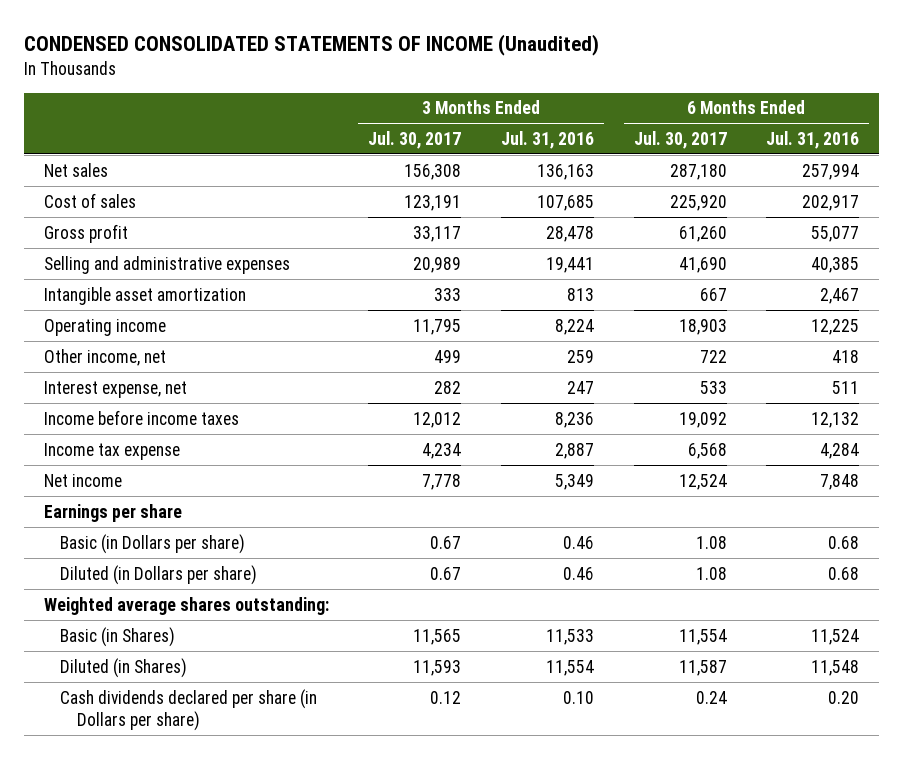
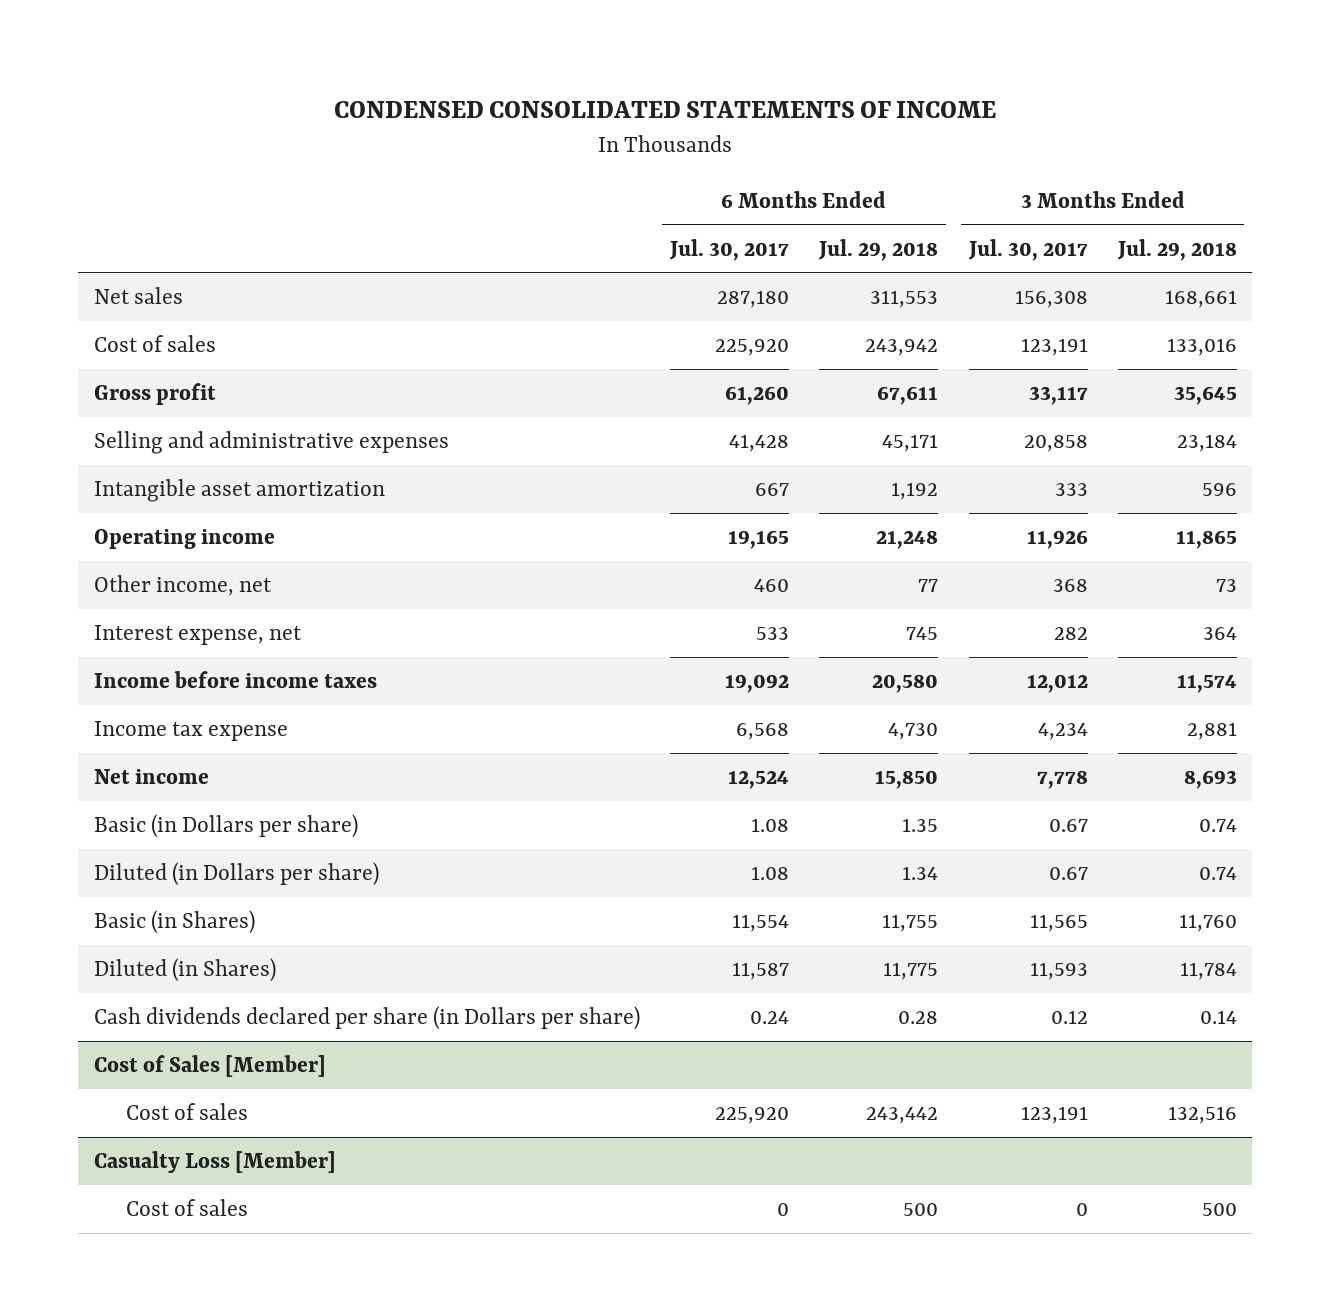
[23,34,599,57] CONDENSED CONSOLIDATED STATEMENTS OF INCOME (Unaudited) -> [334,100,997,118] CONDENSED CONSOLIDATED STATEMENTS OF INCOME
[500,130,594,149] Jul. 31, 2016 -> none
[766,130,860,149] Jul. 31, 2016 -> none
none -> [818,238,939,261] Jul. 29, 2018
none -> [1116,238,1237,261] Jul. 29, 2018
[413,256,462,273] 20,989 -> [1023,435,1088,453] 20,858
[678,256,727,273] 41,690 -> [728,434,789,453] 41,428
[413,318,462,335] 11,795 -> [1026,530,1088,550] 11,926
[678,318,727,335] 18,903 -> [727,530,789,550] 19,165
[434,349,462,363] 499 -> [1052,579,1088,593] 368
[699,349,727,363] 722 -> [753,579,789,593] 460
[43,503,182,522] Earnings per share -> none
[43,596,329,615] Weighted average shares outstanding: -> none
none -> [93,1055,326,1078] Cost of Sales [Member]
none -> [125,1103,248,1121] Cost of sales
none -> [93,1151,336,1174] Casualty Loss [Member]
none -> [125,1199,248,1217] Cost of sales

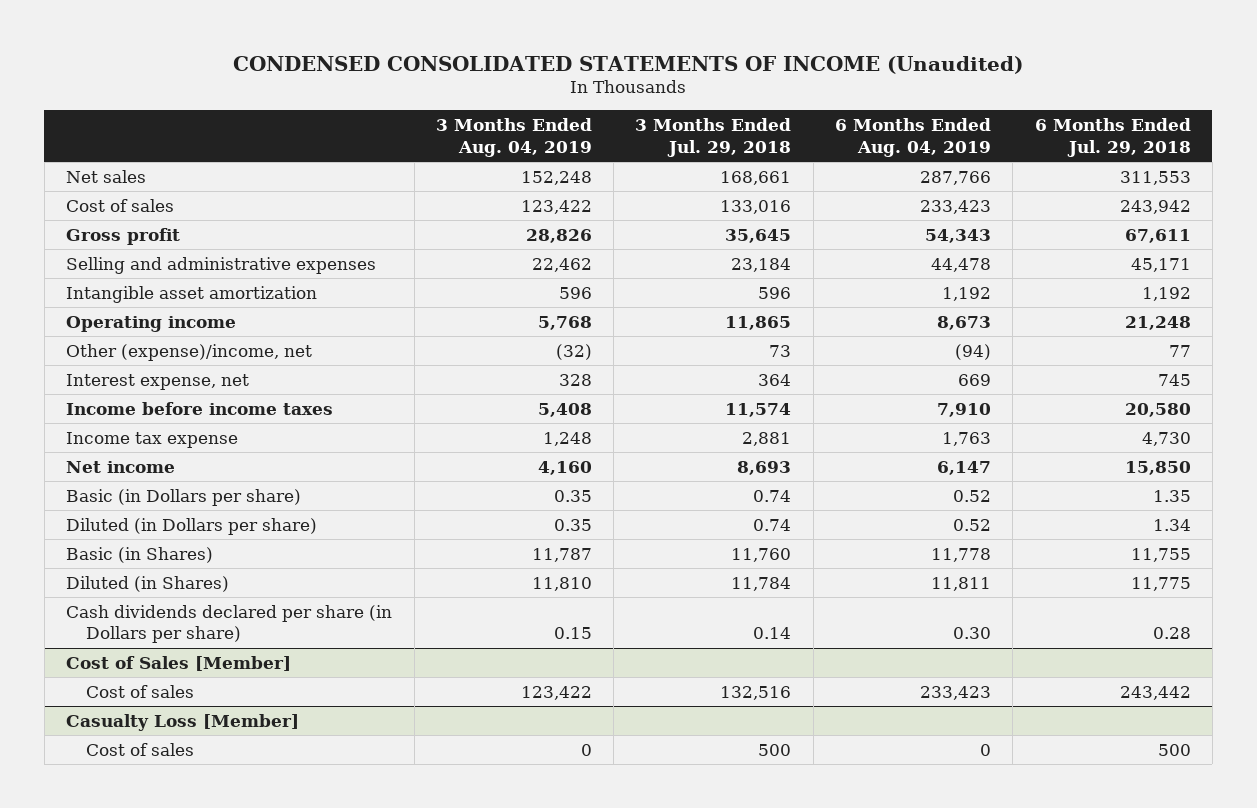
[334,100,997,118] CONDENSED CONSOLIDATED STATEMENTS OF INCOME -> [233,55,1024,74] CONDENSED CONSOLIDATED STATEMENTS OF INCOME (Unaudited)
[668,238,789,261] Jul. 30, 2017 -> none
[967,238,1088,261] Jul. 30, 2017 -> none
none -> [435,118,592,157] 3 Months Ended Aug. 04, 2019
none -> [835,118,992,157] 6 Months Ended Aug. 04, 2019
[93,575,272,597] Other income, net -> [66,343,313,361] Other (expense)/income, net

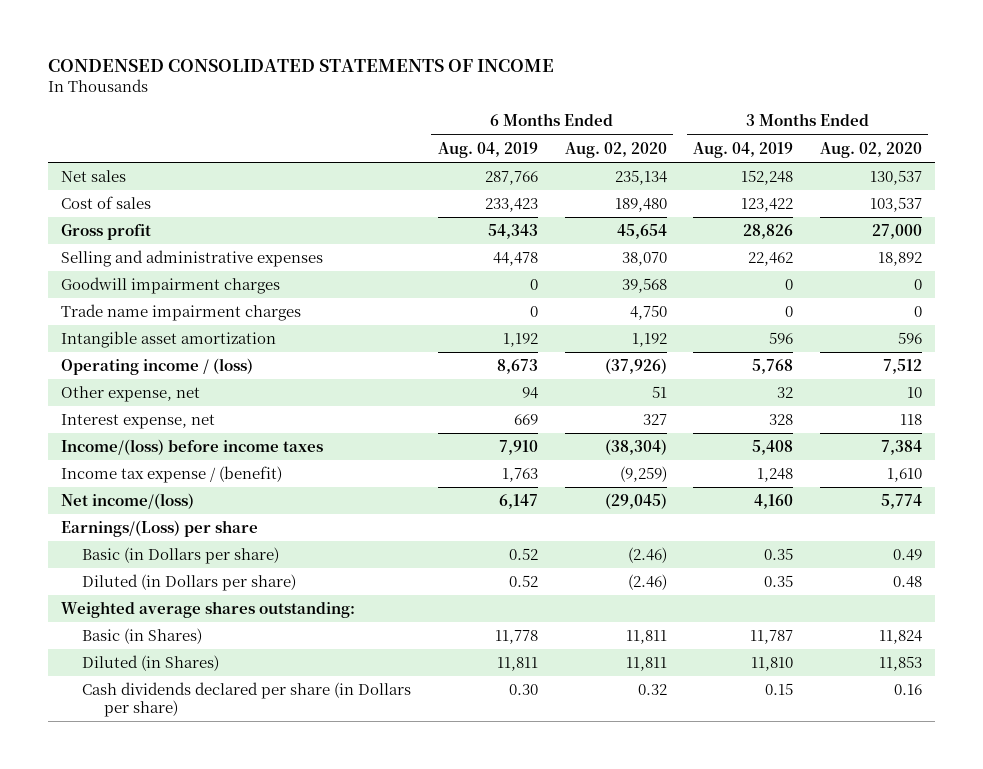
[233,55,1024,74] CONDENSED CONSOLIDATED STATEMENTS OF INCOME (Unaudited) -> [47,58,554,72] CONDENSED CONSOLIDATED STATEMENTS OF INCOME
[635,118,792,157] 3 Months Ended Jul. 29, 2018 -> none
[1034,118,1191,157] 6 Months Ended Jul. 29, 2018 -> none
none -> [564,141,667,158] Aug. 02, 2020
none -> [819,141,922,158] Aug. 02, 2020
none -> [61,277,281,295] Goodwill impairment charges
none -> [61,304,302,322] Trade name impairment charges
[66,315,237,332] Operating income -> [61,358,254,376] Operating income / (loss)
[66,343,313,361] Other (expense)/income, net -> [61,386,201,403] Other expense, net
[555,343,592,360] (32) -> [777,387,794,399] 32
[955,343,992,360] (94) -> [522,387,539,400] 94
[66,401,334,415] Income before income taxes -> [61,439,324,456] Income/(loss) before income taxes
[66,431,239,448] Income tax expense -> [61,466,283,484] Income tax expense / (benefit)
[66,460,176,473] Net income -> [61,493,195,510] Net income/(loss)
none -> [61,520,259,538] Earnings/(Loss) per share
none -> [61,601,356,619] Weighted average shares outstanding:
[66,655,292,671] Cost of Sales [Member] -> none
[86,684,195,698] Cost of sales -> none
[66,713,300,731] Casualty Loss [Member] -> none
[86,742,195,756] Cost of sales -> none

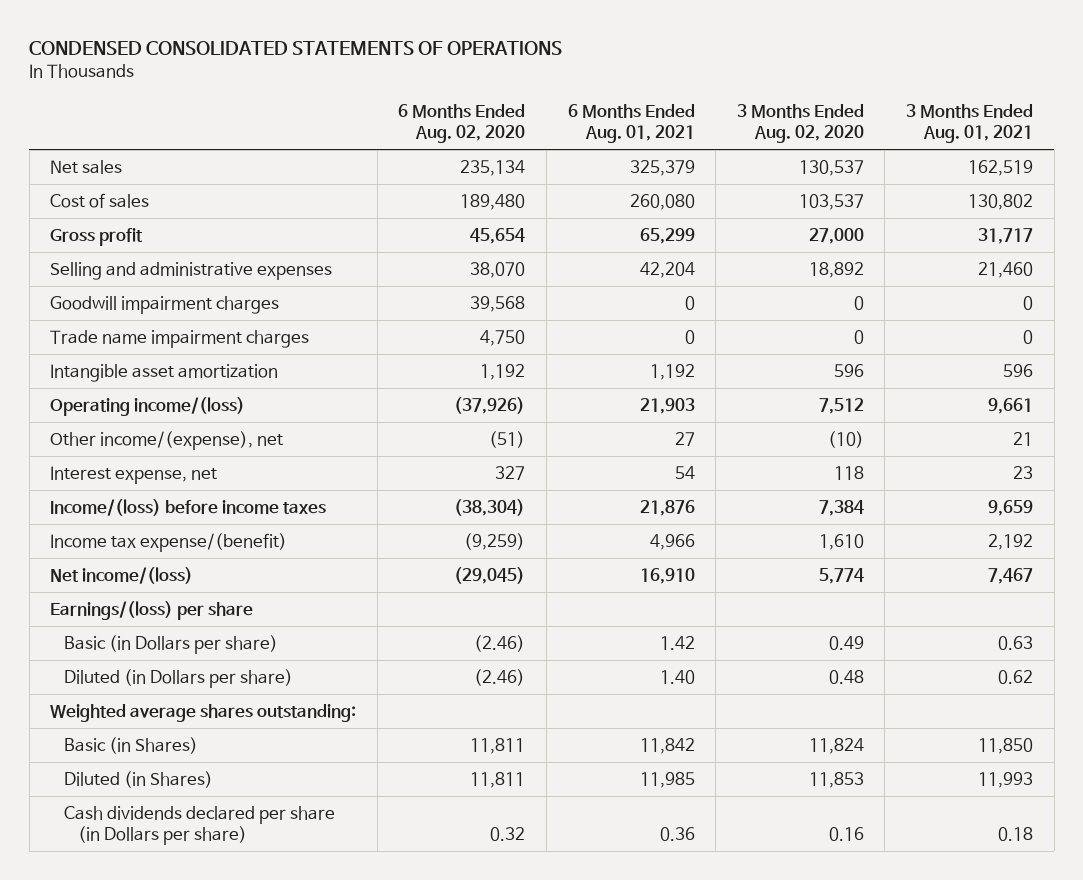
[47,58,554,72] CONDENSED CONSOLIDATED STATEMENTS OF INCOME -> [29,40,563,55] CONDENSED CONSOLIDATED STATEMENTS OF OPERATIONS
[438,141,539,158] Aug. 04, 2019 -> none
[693,141,794,158] Aug. 04, 2019 -> none
none -> [567,104,695,144] 6 Months Ended Aug. 01, 2021
none -> [906,104,1034,144] 3 Months Ended Aug. 01, 2021
[61,358,254,376] Operating income / (loss) -> [50,397,246,417] Operating income/(loss)
[61,386,201,403] Other expense, net -> [50,431,284,451] Other income/(expense), net
[651,386,667,399] 51 -> [489,431,526,449] (51)
[906,387,922,399] 10 -> [827,431,864,449] (10)
[61,466,283,484] Income tax expense / (benefit) -> [50,533,288,553] Income tax expense/(benefit)
[61,520,259,538] Earnings/(Loss) per share -> [50,601,254,621] Earnings/(loss) per share

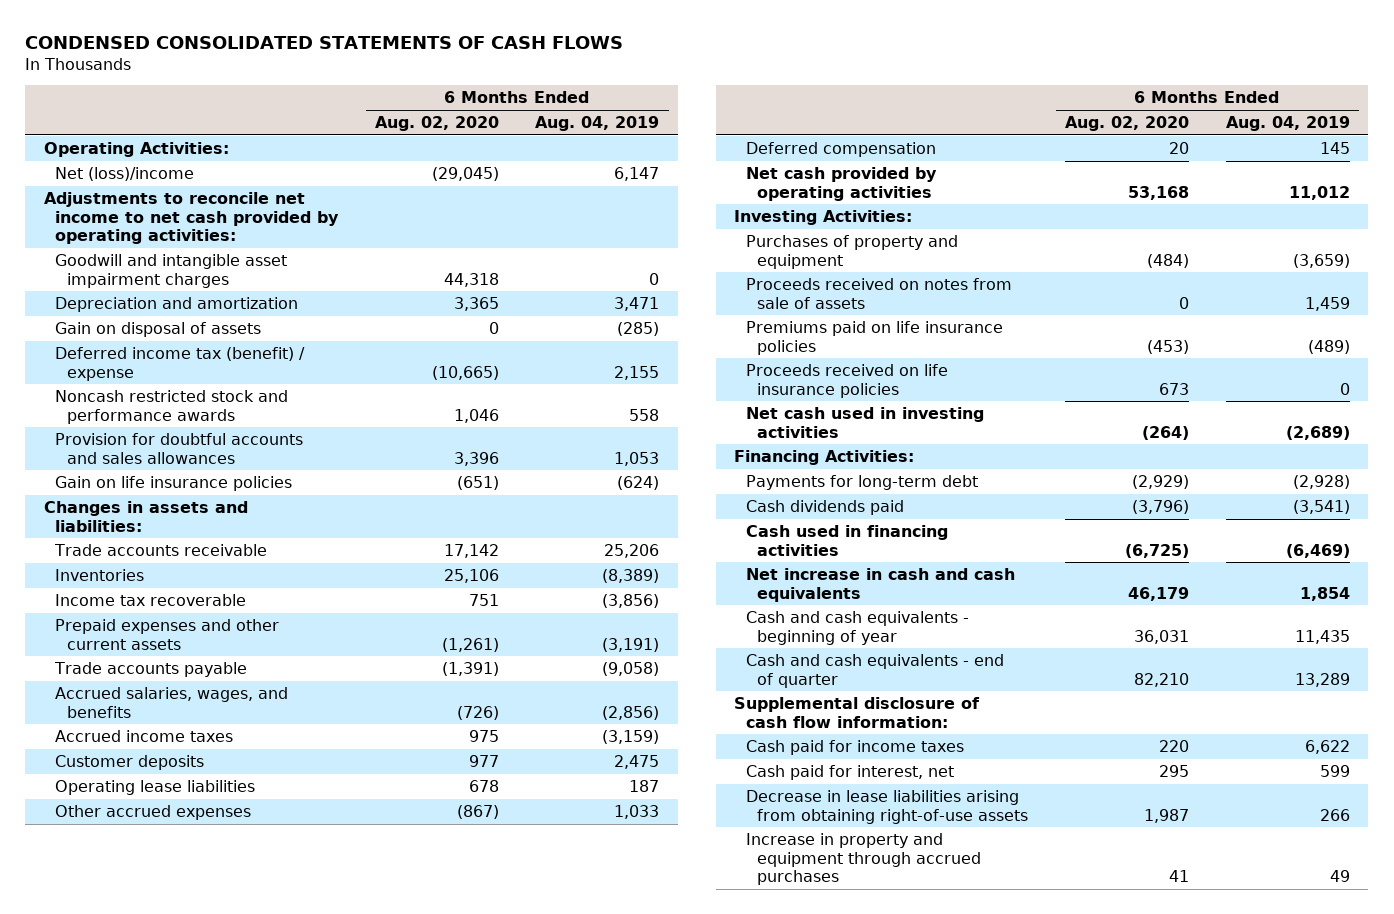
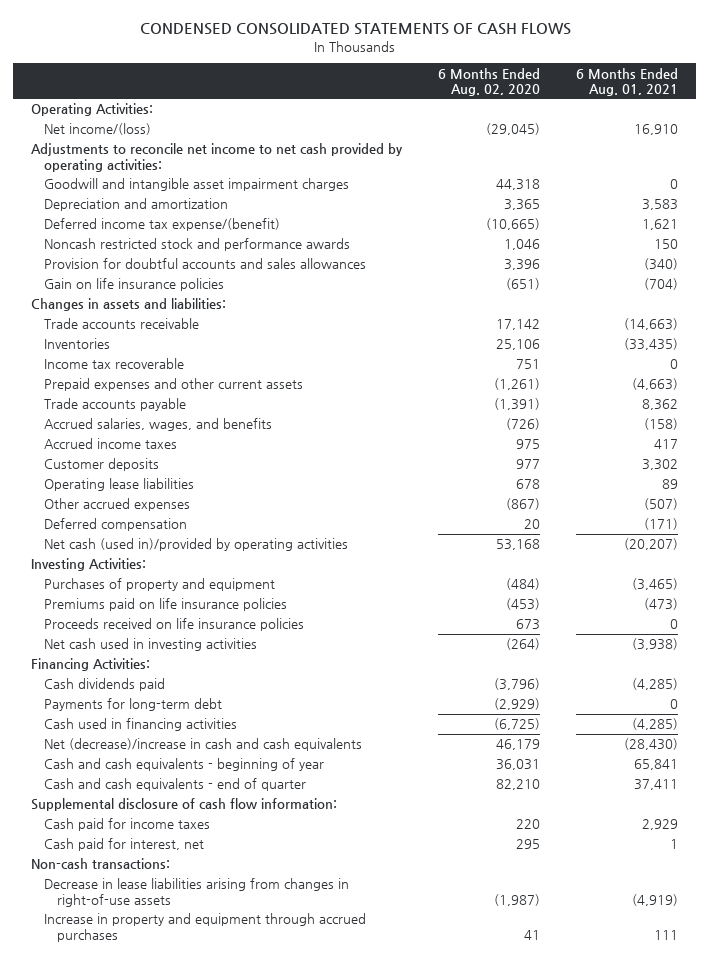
[535,116,660,132] Aug. 04, 2019 -> none
none -> [576,67,679,97] 6 Months Ended Aug. 01, 2021
[55,167,195,182] Net (loss)/income -> [44,123,152,136] Net income/(loss)
[55,322,262,338] Gain on disposal of assets -> none
[55,347,306,381] Deferred income tax (benefit) / expense -> [44,218,281,232] Deferred income tax expense/(benefit)
[745,167,937,201] Net cash provided by operating activities -> [44,538,349,552] Net cash (used in)/provided by operating activities
[745,278,1012,309] Proceeds received on notes from sale of assets -> none
[745,475,978,491] Payments for long-term debt -> [44,698,223,712] Payments for long-term debt
[745,568,1015,602] Net increase in cash and cash equivalents -> [44,738,363,752] Net (decrease)/increase in cash and cash equivalents
none -> [31,858,171,870] Non-cash transactions:
[745,790,1028,824] Decrease in lease liabilities arising from obtaining right-of-use assets -> [44,878,350,907] Decrease in lease liabilities arising from changes in right-of-use assets
[1144,808,1190,823] 1,987 -> [494,893,541,906] (1,987)

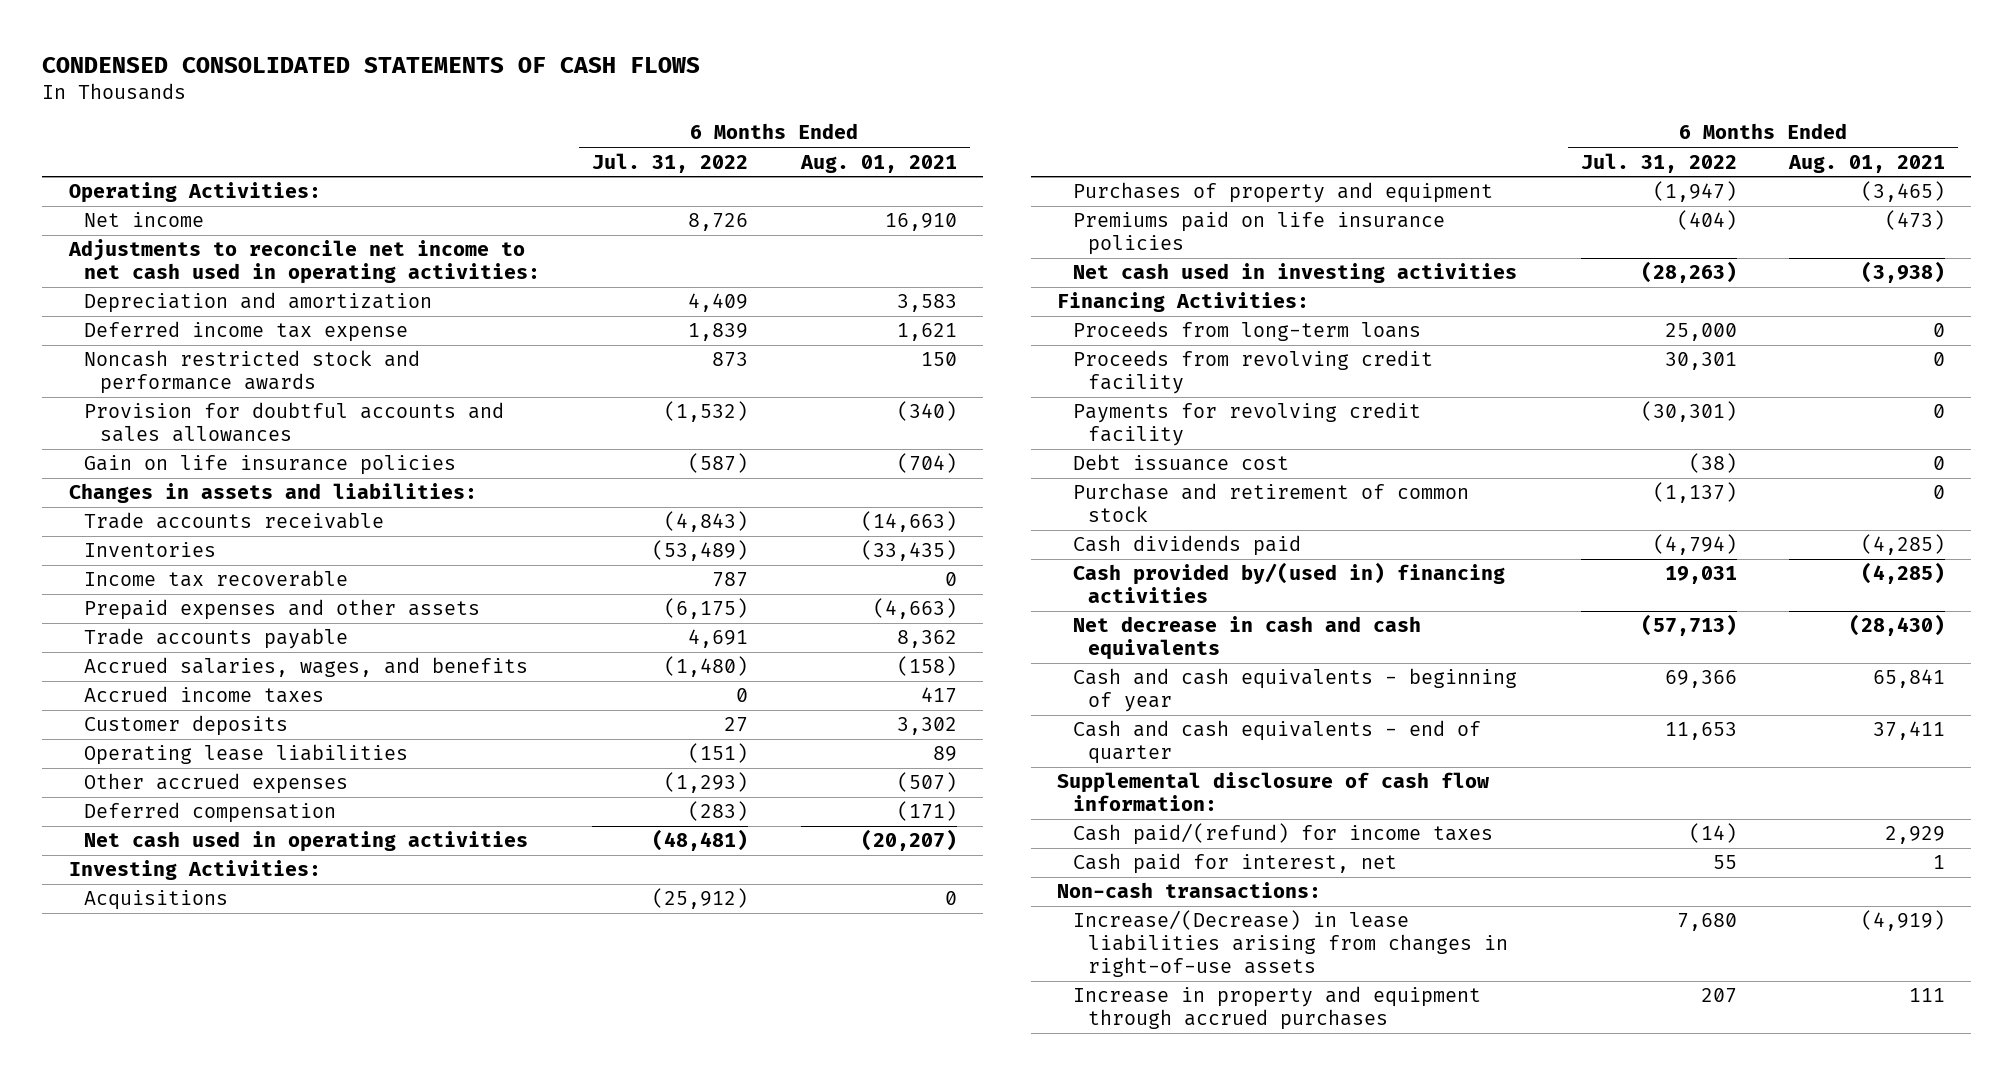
[438,67,541,97] 6 Months Ended Aug. 02, 2020 -> none
none -> [592,152,749,173] Jul. 31, 2022
[44,178,350,192] Goodwill and intangible asset impairment charges -> none
[44,123,152,136] Net income/(loss) -> [84,212,205,228] Net income
[31,143,404,172] Adjustments to reconcile net income to net cash provided by operating activities: -> [67,239,541,285] Adjustments to reconcile net income to net cash used in operating activities:
[44,218,281,232] Deferred income tax expense/(benefit) -> [84,321,409,343] Deferred income tax expense
[44,378,304,392] Prepaid expenses and other current assets -> [84,599,481,621] Prepaid expenses and other assets
[44,538,349,552] Net cash (used in)/provided by operating activities -> [84,831,529,853] Net cash used in operating activities
none -> [84,890,229,911] Acquisitions
[44,618,305,632] Proceeds received on life insurance policies -> none
none -> [1072,321,1421,342] Proceeds from long-term loans
none -> [1072,350,1433,395] Proceeds from revolving credit facility
none -> [1072,402,1421,447] Payments for revolving credit facility
none -> [1072,454,1289,472] Debt issuance cost
none -> [1072,483,1469,523] Purchase and retirement of common stock
[44,698,223,712] Payments for long-term debt -> none
[44,718,238,732] Cash used in financing activities -> [1072,562,1505,604] Cash provided by/(used in) financing activities
[44,738,363,752] Net (decrease)/increase in cash and cash equivalents -> [1072,616,1421,661] Net decrease in cash and cash equivalents
[44,818,211,832] Cash paid for income taxes -> [1072,823,1493,846] Cash paid/(refund) for income taxes
[44,878,350,907] Decrease in lease liabilities arising from changes in right-of-use assets -> [1072,910,1509,977] Increase/(Decrease) in lease liabilities arising from changes in right-of-use assets

